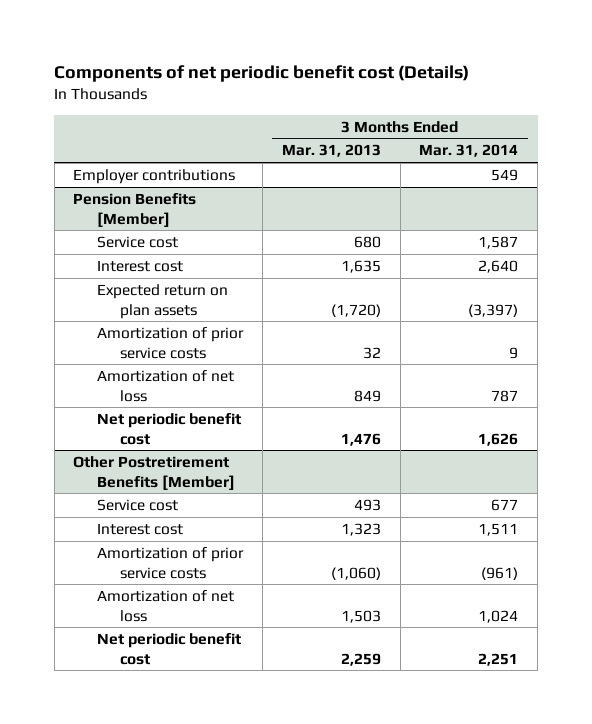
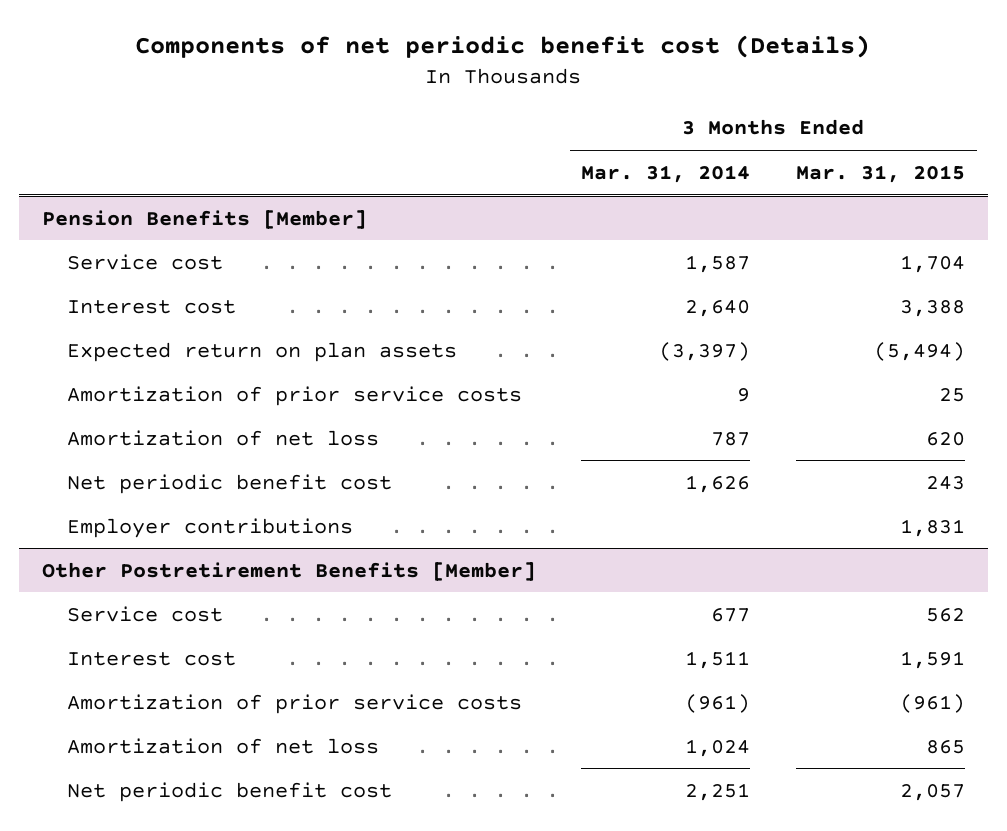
[281,144,381,158] Mar. 31, 2013 -> none
none -> [796,164,966,183] Mar. 31, 2015
[73,168,236,184] Employer contributions -> none
none -> [67,517,354,538] Employer contributions

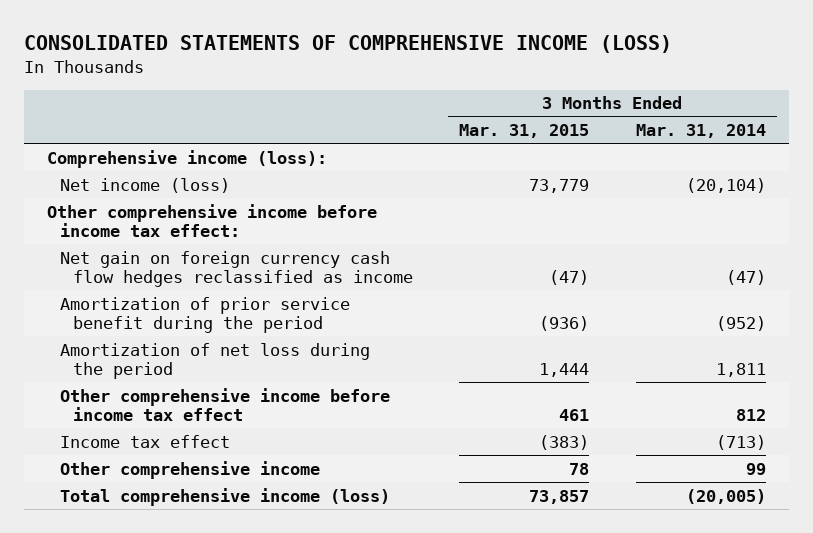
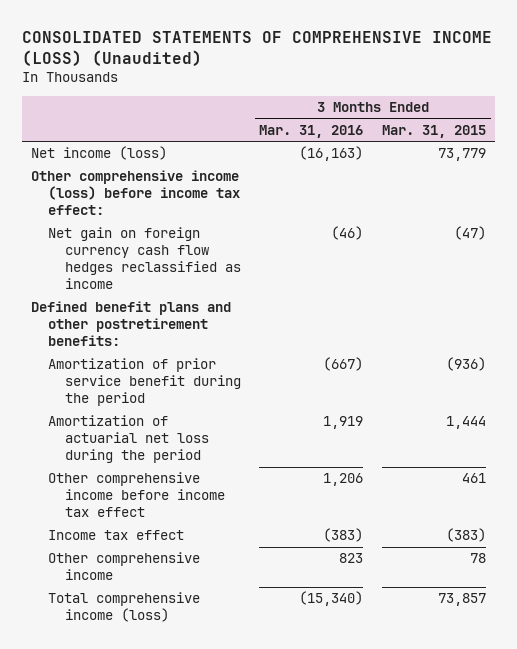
[24,35,673,54] CONSOLIDATED STATEMENTS OF COMPREHENSIVE INCOME (LOSS) -> [21,30,492,66] CONSOLIDATED STATEMENTS OF COMPREHENSIVE INCOME (LOSS) (Unaudited)
[635,124,766,139] Mar. 31, 2014 -> none
none -> [259,124,364,138] Mar. 31, 2016
[47,149,328,168] Comprehensive income (loss): -> none
[47,203,378,238] Other comprehensive income before income tax effect: -> [30,170,240,216] Other comprehensive income (loss) before income tax effect:
none -> [30,301,231,347] Defined benefit plans and other postretirement benefits:
[60,342,371,380] Amortization of net loss during the period -> [47,415,209,464] Amortization of actuarial net loss during the period

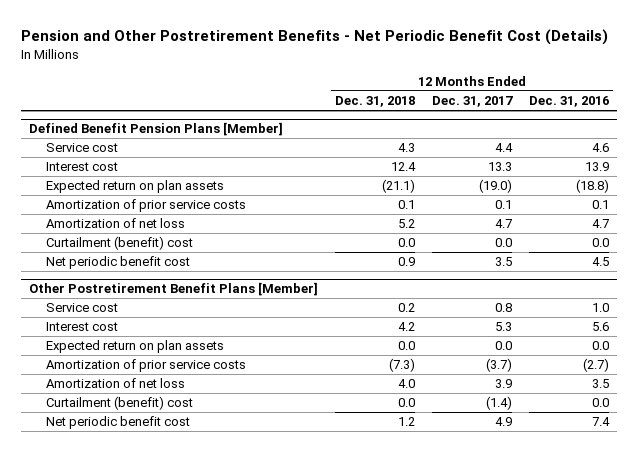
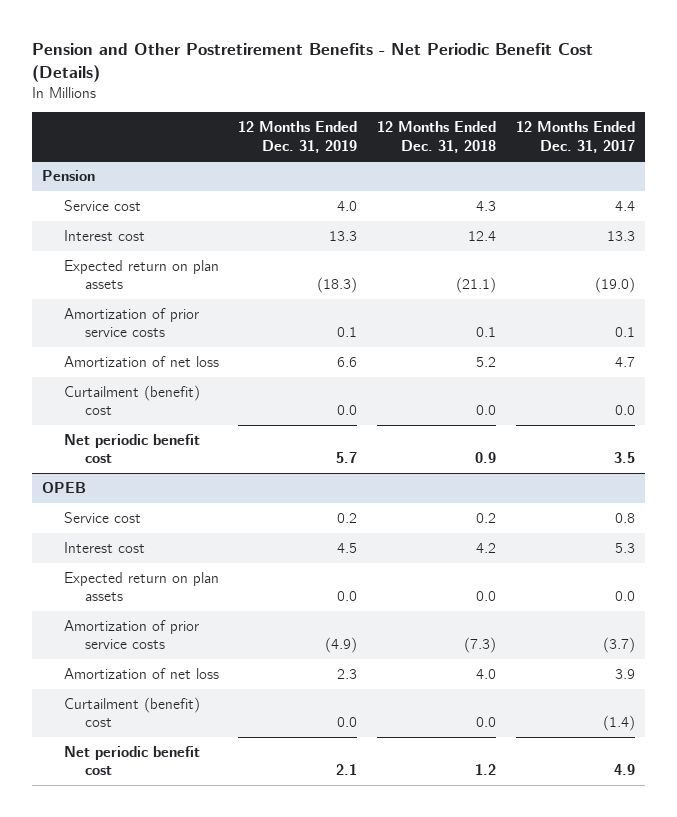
[528,96,609,108] Dec. 31, 2016 -> none
none -> [238,121,358,153] 12 Months Ended Dec. 31, 2019
[29,122,284,137] Defined Benefit Pension Plans [Member] -> [42,169,96,181] Pension
[29,282,319,297] Other Postretirement Benefit Plans [Member] -> [42,481,87,493] OPEB

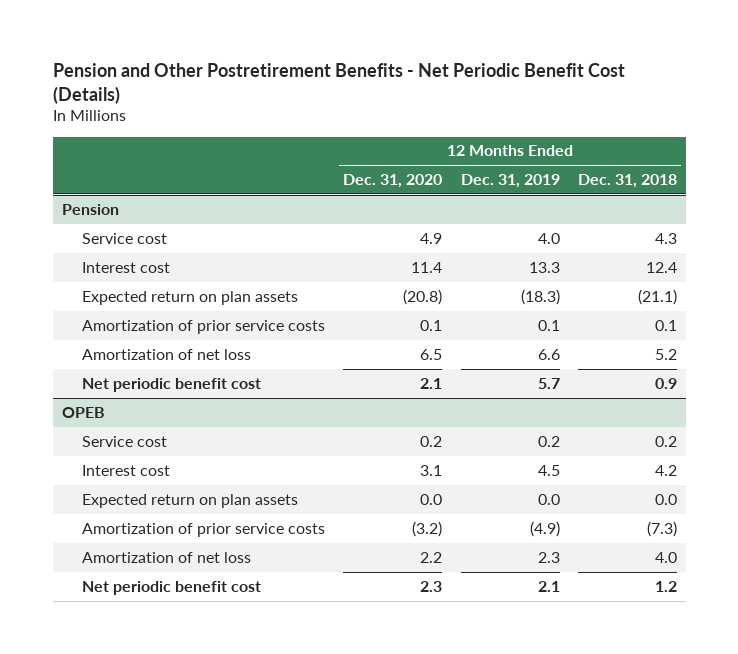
[516,121,636,153] 12 Months Ended Dec. 31, 2017 -> none
none -> [343,174,443,189] Dec. 31, 2020
[63,384,200,416] Curtailment (benefit) cost -> none
[63,696,200,728] Curtailment (benefit) cost -> none

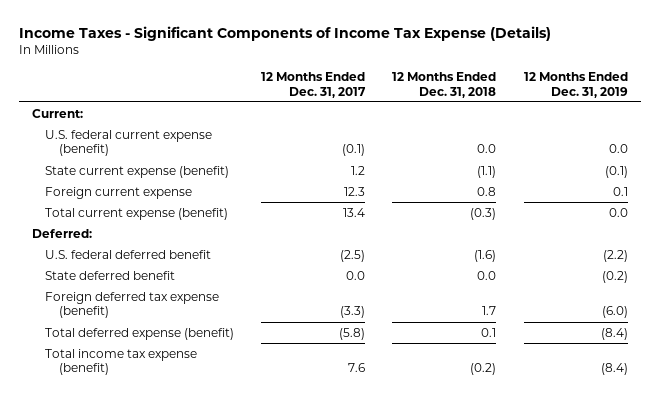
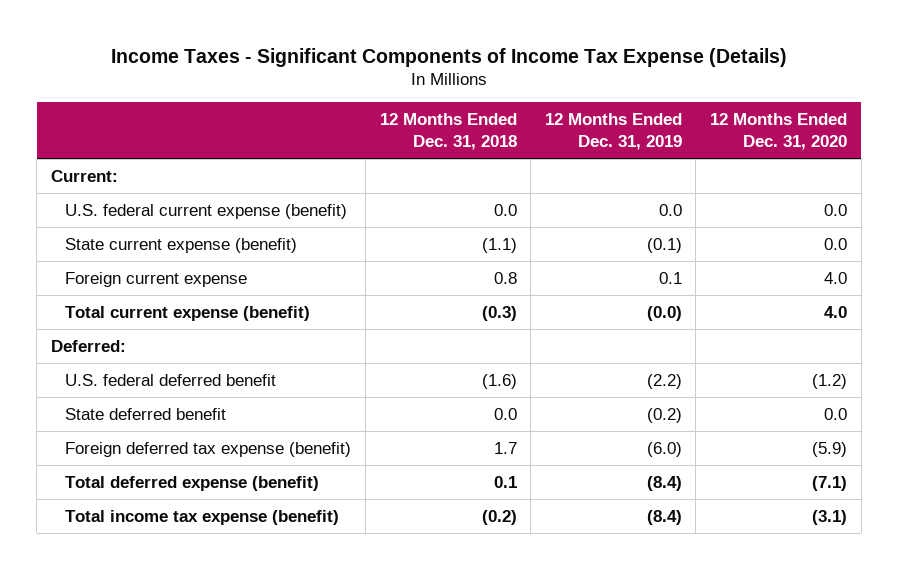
[261,71,367,98] 12 Months Ended Dec. 31, 2017 -> none
none -> [710,113,848,150] 12 Months Ended Dec. 31, 2020
[608,207,628,217] 0.0 -> [646,305,682,321] (0.0)

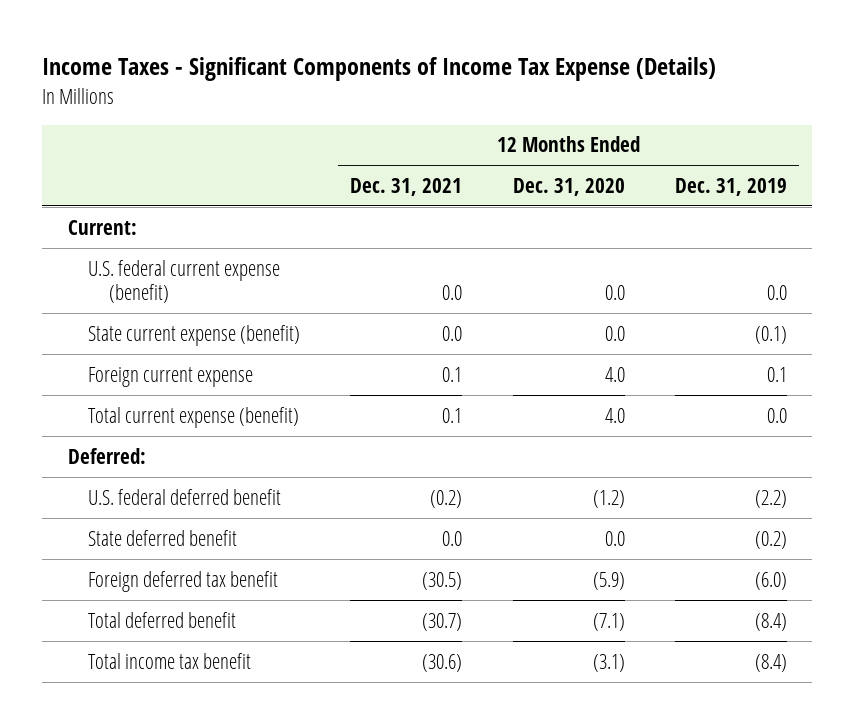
[379,113,517,150] 12 Months Ended Dec. 31, 2018 -> none
none -> [350,177,463,196] Dec. 31, 2021
[646,305,682,321] (0.0) -> [766,407,787,423] 0.0
[65,441,352,457] Foreign deferred tax expense (benefit) -> [88,570,279,592] Foreign deferred tax benefit
[65,475,320,491] Total deferred expense (benefit) -> [88,611,237,628] Total deferred benefit
[65,509,340,525] Total income tax expense (benefit) -> [88,652,252,669] Total income tax benefit

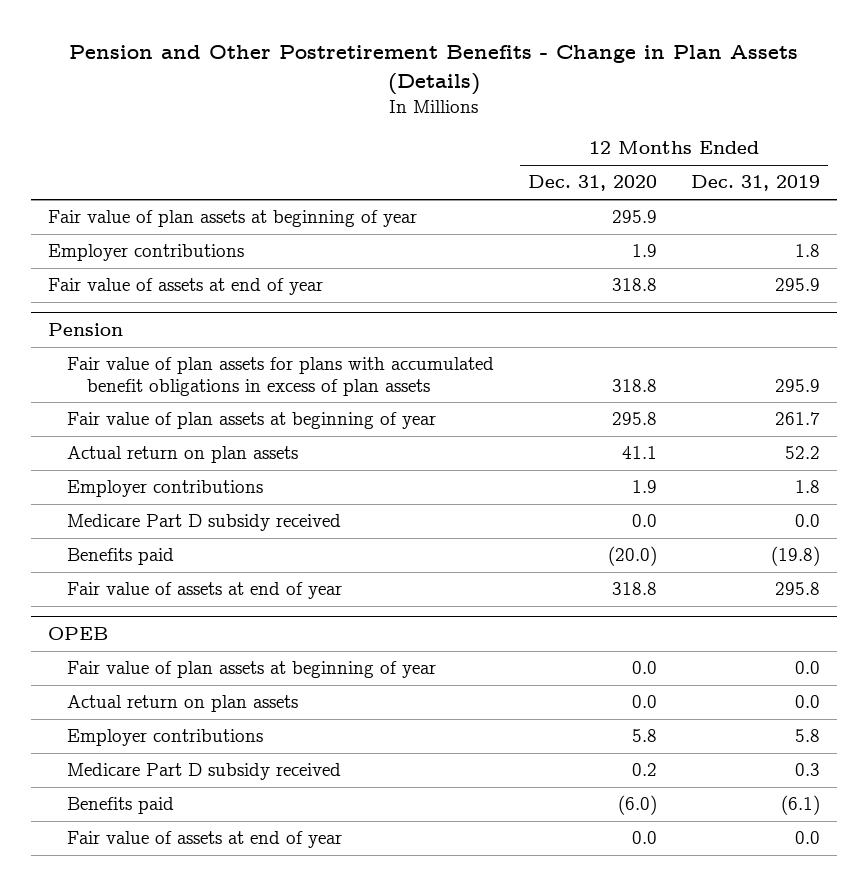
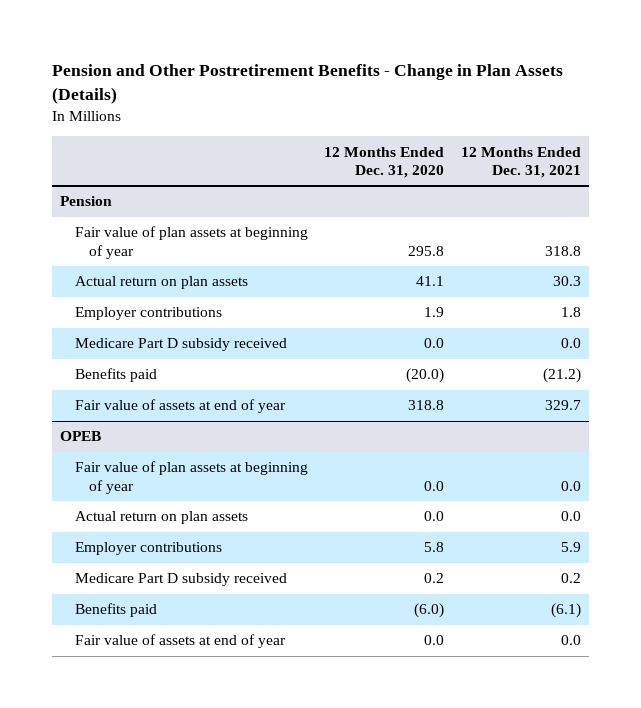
[690,175,820,192] Dec. 31, 2019 -> none
none -> [460,146,581,179] 12 Months Ended Dec. 31, 2021
[47,210,417,228] Fair value of plan assets at beginning of year -> none
[47,244,244,262] Employer contributions -> none
[47,278,323,296] Fair value of assets at end of year -> none
[67,357,495,396] Fair value of plan assets for plans with accumulated benefit obligations in excess of plan assets -> none

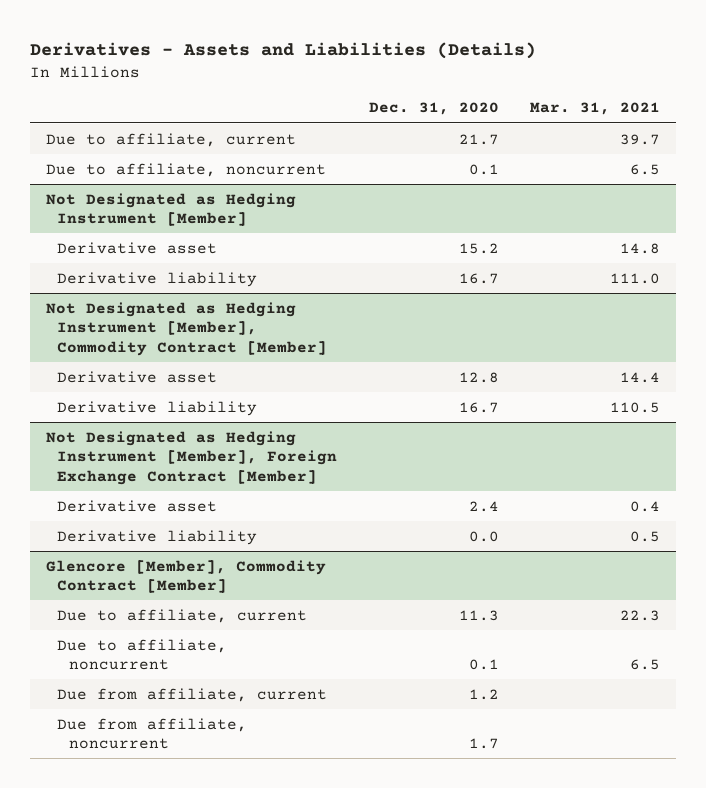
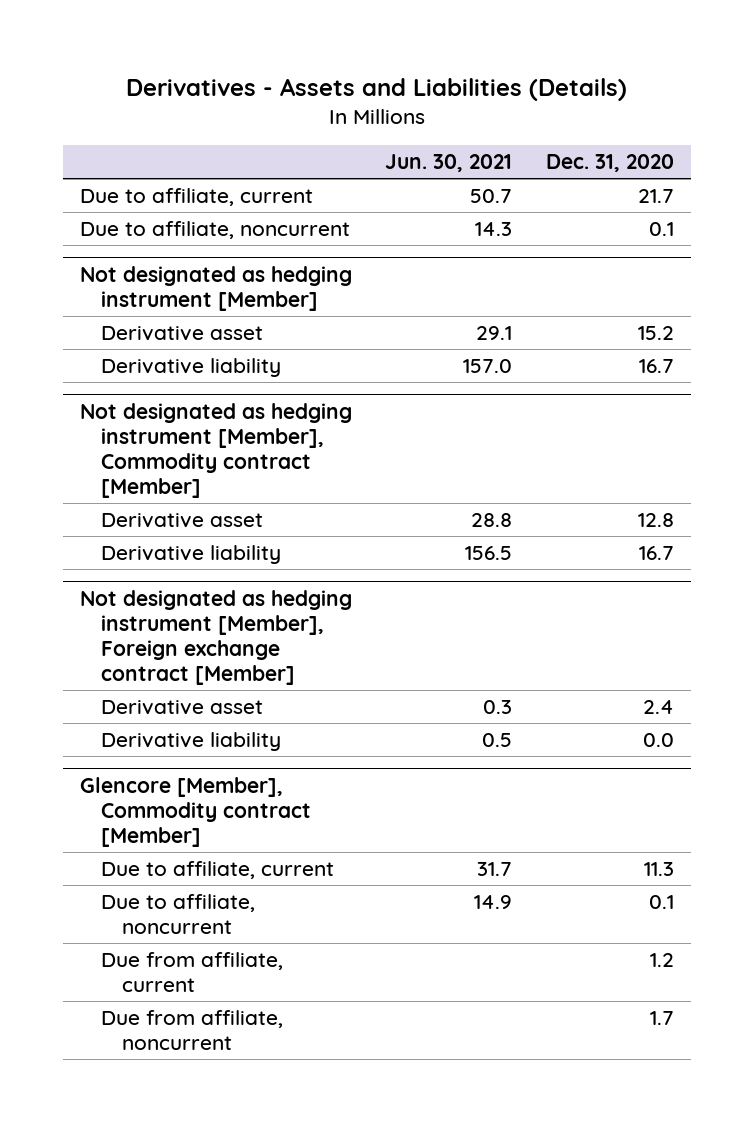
[530,102,661,116] Mar. 31, 2021 -> none
none -> [385,153,513,172] Jun. 30, 2021
[45,192,296,227] Not Designated as Hedging Instrument [Member] -> [79,265,352,311] Not designated as hedging instrument [Member]
[45,301,328,356] Not Designated as Hedging Instrument [Member], Commodity Contract [Member] -> [79,402,352,498] Not designated as hedging instrument [Member], Commodity contract [Member]
[45,430,338,485] Not Designated as Hedging Instrument [Member], Foreign Exchange Contract [Member] -> [79,589,352,685] Not designated as hedging instrument [Member], Foreign exchange contract [Member]
[45,559,326,594] Glencore [Member], Commodity Contract [Member] -> [79,776,311,847] Glencore [Member], Commodity contract [Member]

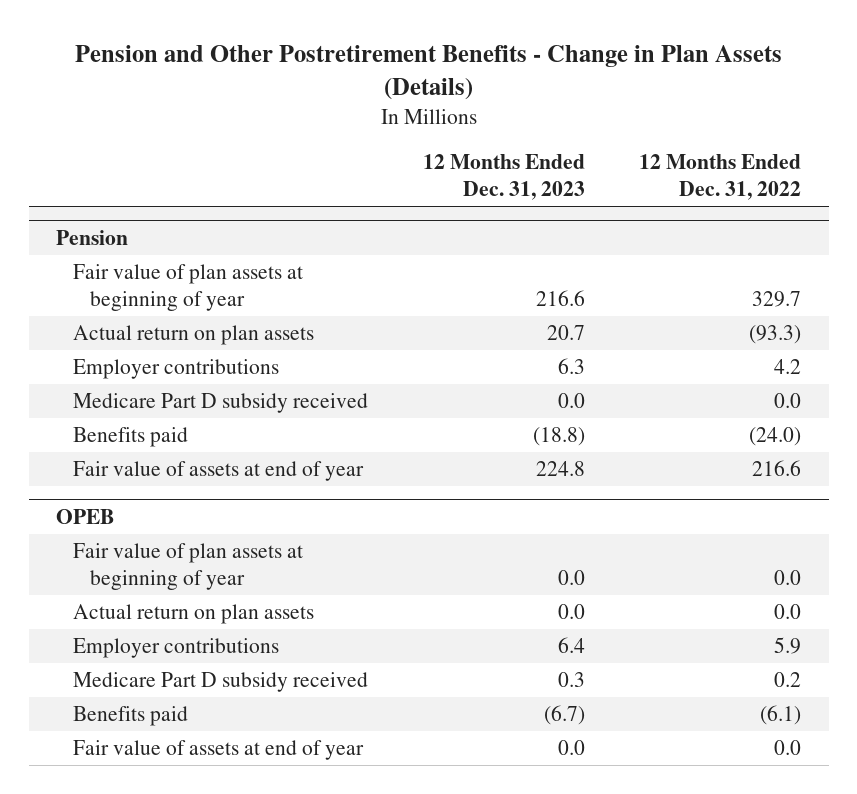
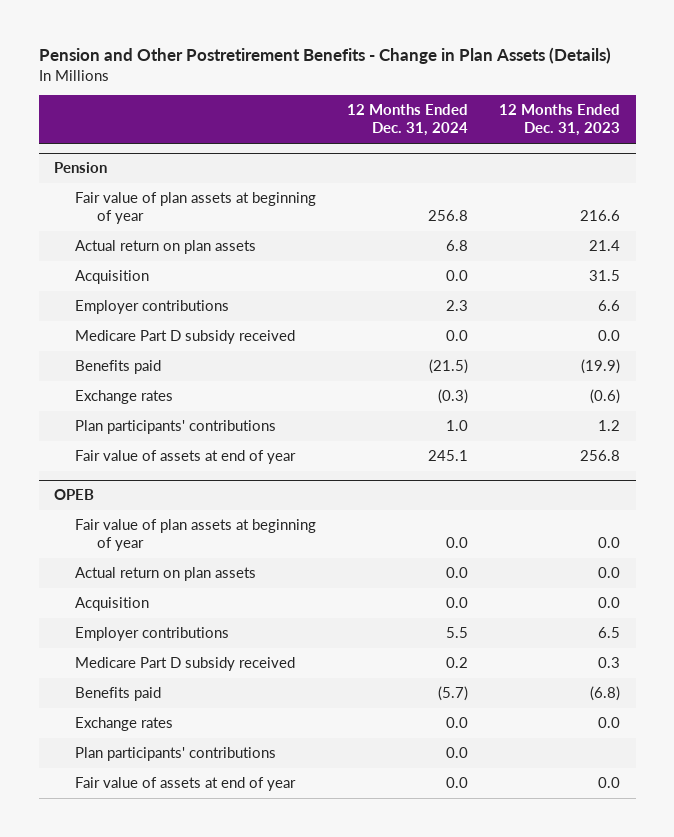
[639,153,802,201] 12 Months Ended Dec. 31, 2022 -> none
none -> [347,104,469,137] 12 Months Ended Dec. 31, 2024
[546,325,585,341] 20.7 -> [589,240,621,252] 21.4
none -> [75,270,150,285] Acquisition
[557,358,585,375] 6.3 -> [598,300,621,312] 6.6
[532,427,585,447] (18.8) -> [581,359,621,375] (19.9)
none -> [75,390,174,405] Exchange rates
none -> [75,420,277,435] Plan participants' contributions
[535,461,585,477] 224.8 -> [580,450,621,462] 256.8
none -> [75,597,150,612] Acquisition
[557,637,585,654] 6.4 -> [598,627,621,639] 6.5
[543,705,585,726] (6.7) -> [590,686,621,702] (6.8)
none -> [75,717,174,732] Exchange rates
none -> [75,747,277,762] Plan participants' contributions

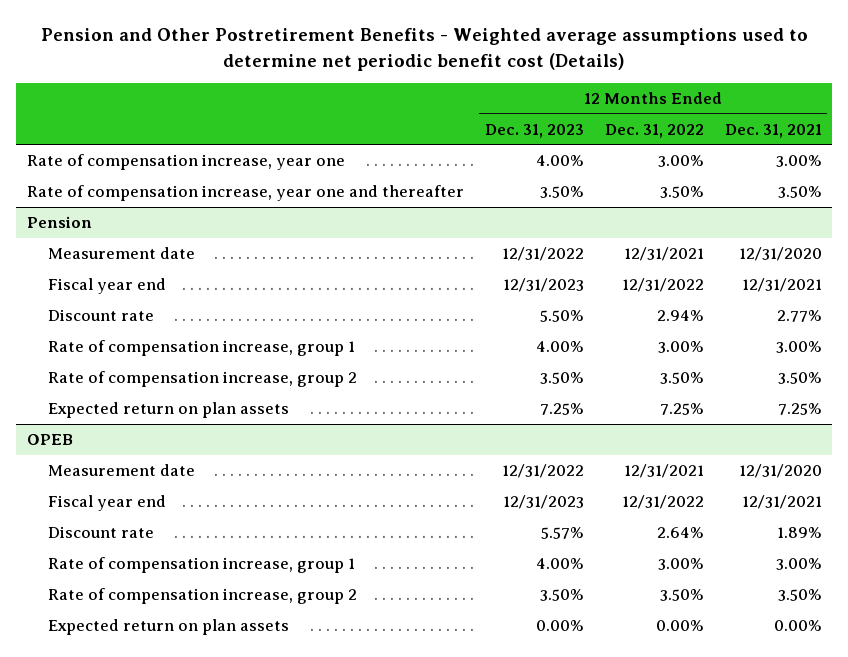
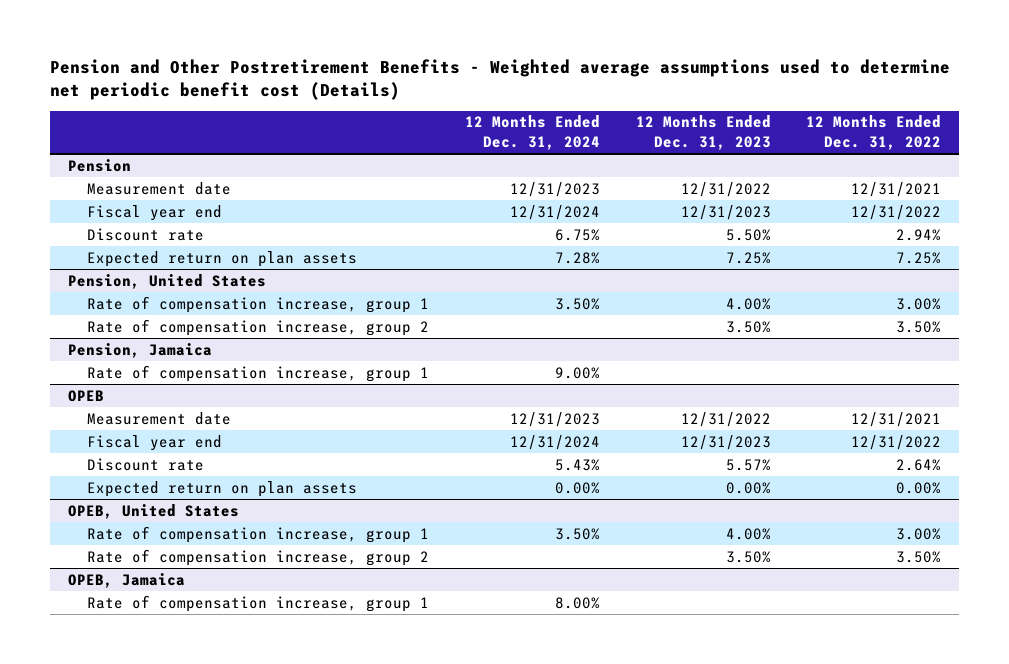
[724,123,822,138] Dec. 31, 2021 -> none
none -> [464,115,600,150] 12 Months Ended Dec. 31, 2024
[26,153,345,170] Rate of compensation increase, year one -> none
[26,184,464,201] Rate of compensation increase, year one and thereafter -> none
[47,401,289,418] Expected return on plan assets -> [87,250,358,267] Expected return on plan assets
none -> [67,273,266,289] Pension, United States
none -> [67,342,212,358] Pension, Jamaica
none -> [87,364,430,382] Rate of compensation increase, group 1
[47,618,289,635] Expected return on plan assets -> [87,480,358,497] Expected return on plan assets
none -> [67,503,239,519] OPEB, United States
none -> [67,572,185,588] OPEB, Jamaica
none -> [87,594,430,612] Rate of compensation increase, group 1

